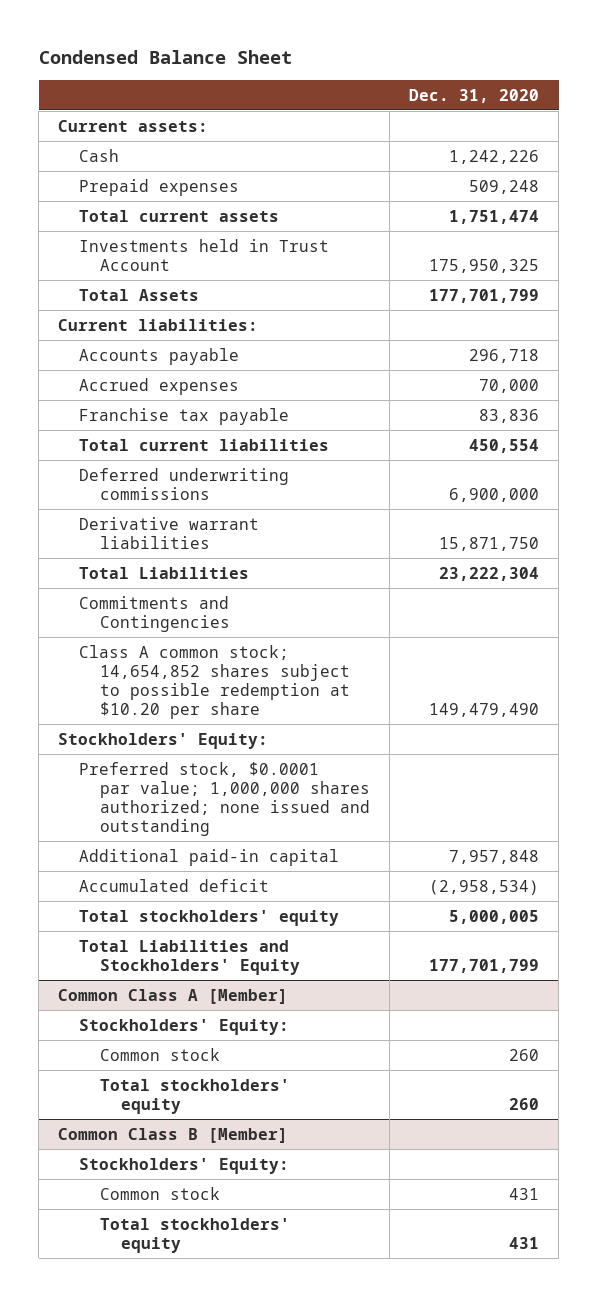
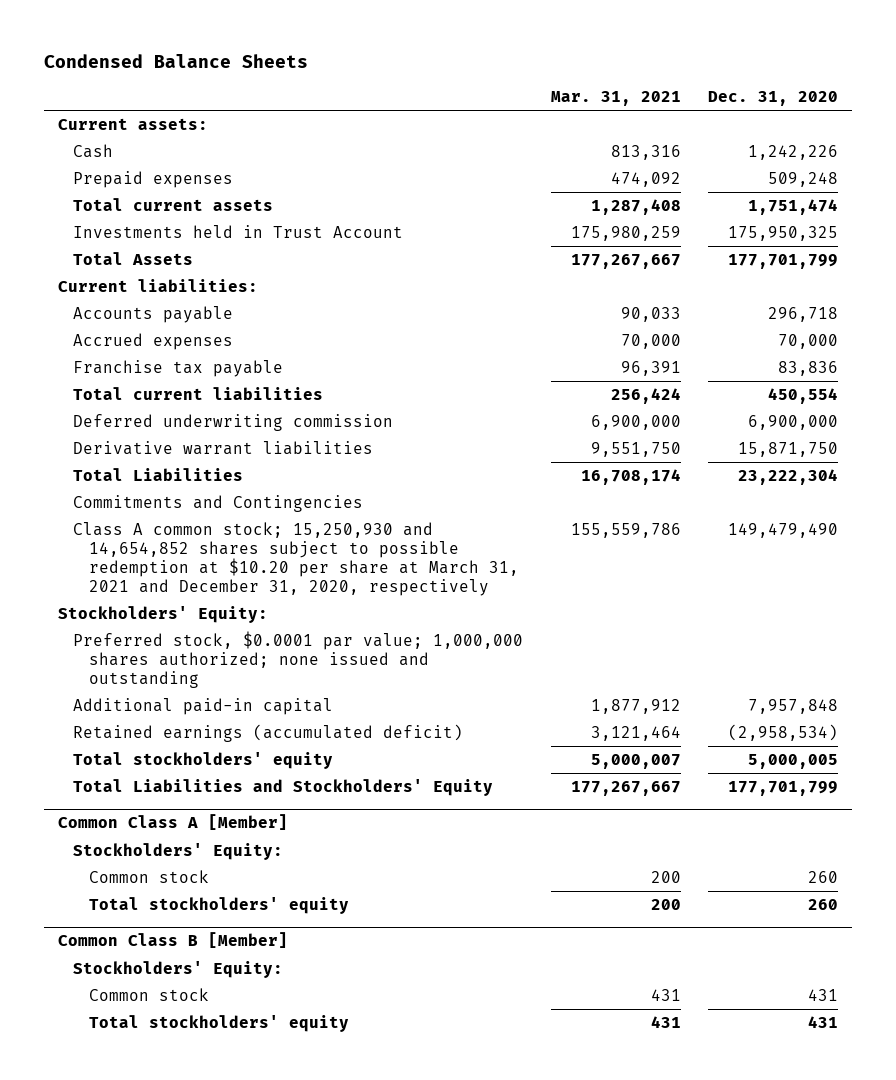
[38,49,292,64] Condensed Balance Sheet -> [43,53,308,68] Condensed Balance Sheets
none -> [550,91,681,107] Mar. 31, 2021
[79,467,290,500] Deferred underwriting commissions -> [73,413,394,431] Deferred underwriting commission
[79,644,351,720] Class A common stock; 14,654,852 shares subject to possible redemption at $10.20 per share -> [73,521,520,596] Class A common stock; 15,250,930 and 14,654,852 shares subject to possible redemption at $10.20 per share at March 31, 2021 and December 31, 2020, respectively
[79,878,270,892] Accumulated deficit -> [73,723,464,742] Retained earnings (accumulated deficit)

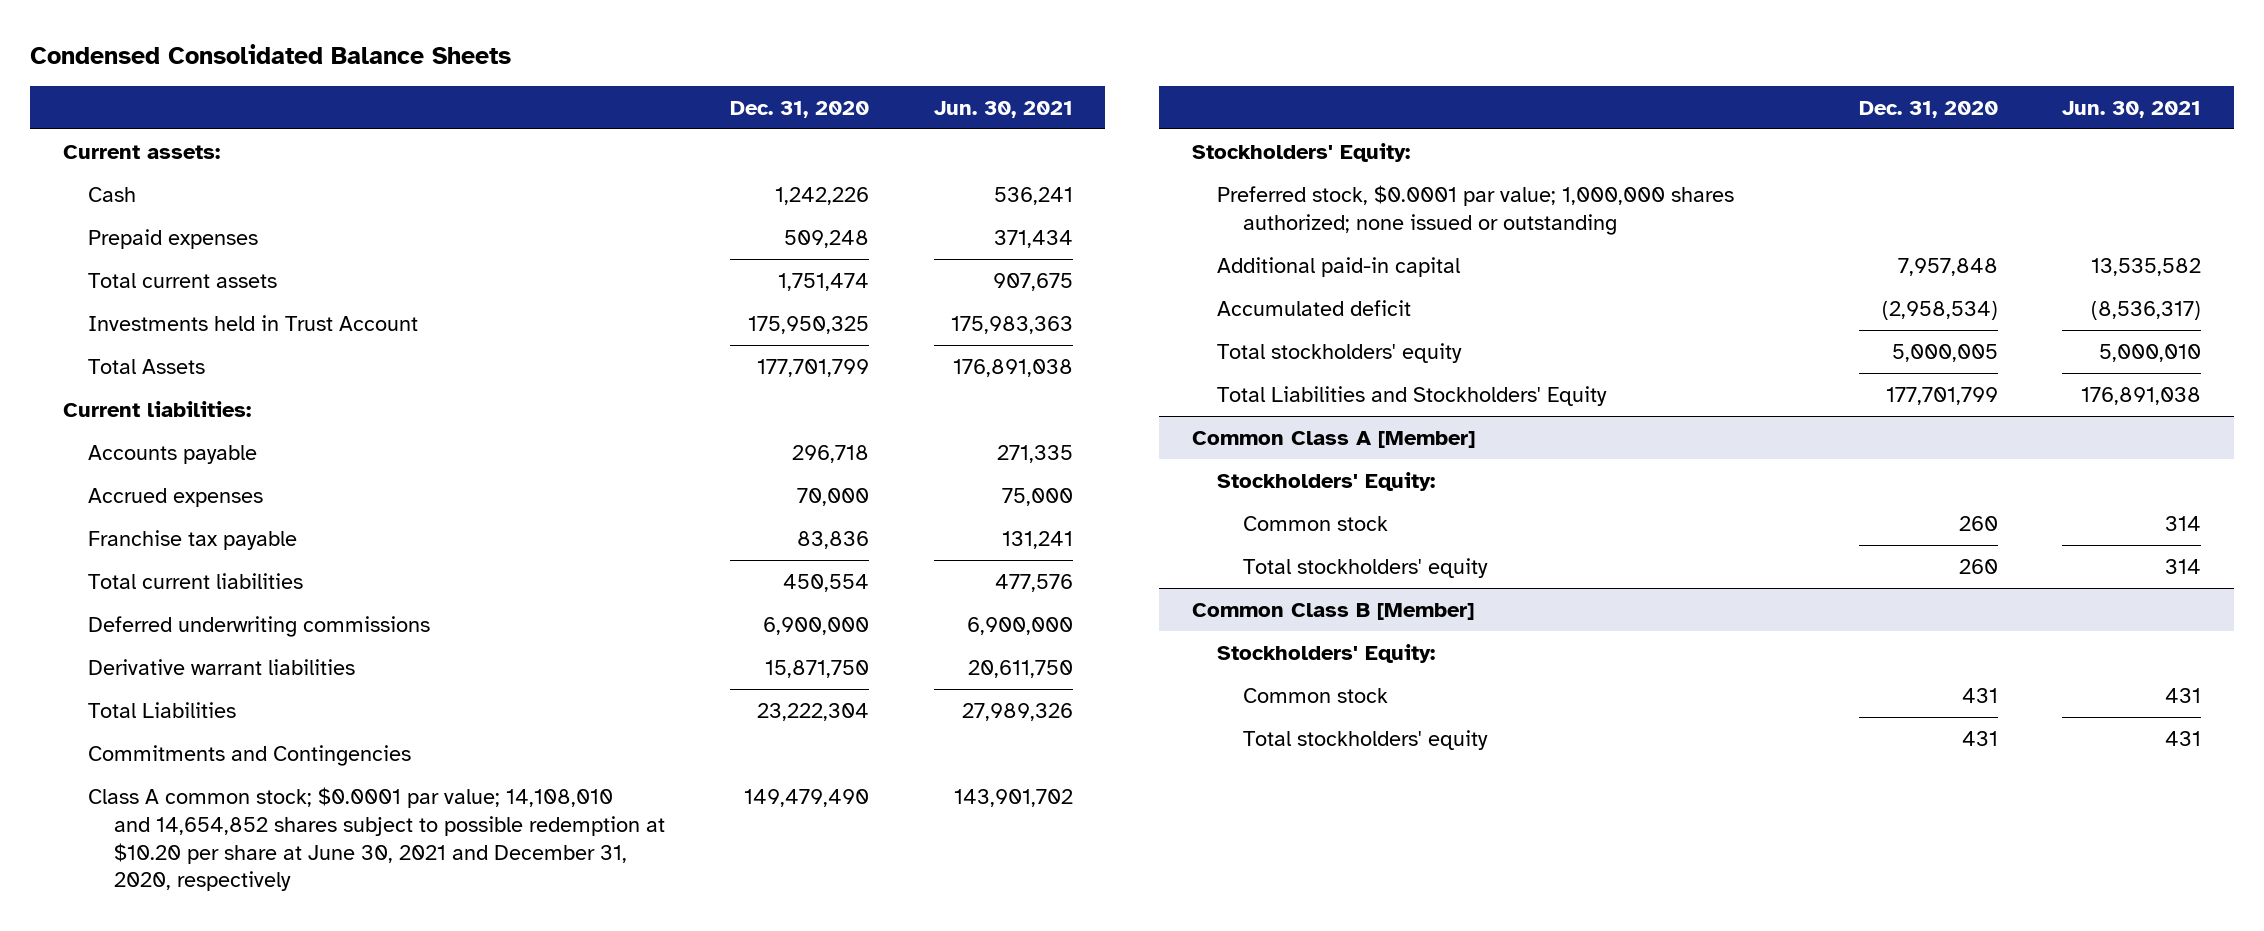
[43,53,308,68] Condensed Balance Sheets -> [30,44,512,65] Condensed Consolidated Balance Sheets
[550,91,681,107] Mar. 31, 2021 -> none
none -> [933,100,1073,118] Jun. 30, 2021
[73,413,394,431] Deferred underwriting commission -> [88,615,431,637] Deferred underwriting commissions
[73,521,520,596] Class A common stock; 15,250,930 and 14,654,852 shares subject to possible redemption at $10.20 per share at March 31, 2021 and December 31, 2020, respectively -> [88,786,666,892] Class A common stock; $0.0001 par value; 14,108,010 and 14,654,852 shares subject to possible redemption at $10.20 per share at June 30, 2021 and December 31, 2020, respectively
[73,630,524,688] Preferred stock, $0.0001 par value; 1,000,000 shares authorized; none issued and outstanding -> [1217,184,1735,235] Preferred stock, $0.0001 par value; 1,000,000 shares authorized; none issued or outstanding
[73,723,464,742] Retained earnings (accumulated deficit) -> [1217,299,1412,316] Accumulated deficit

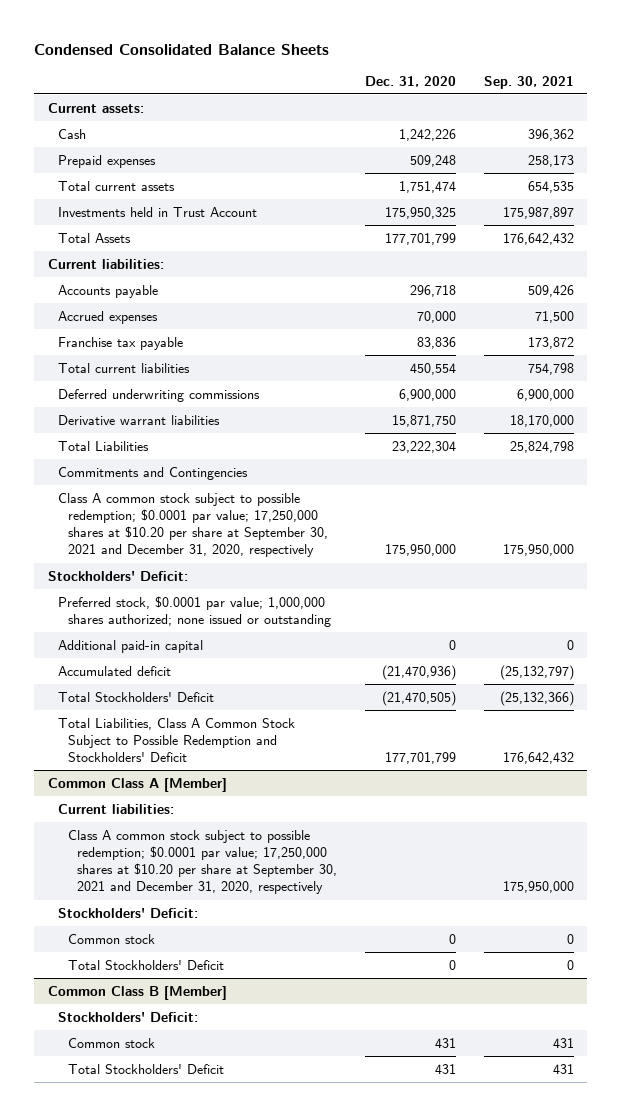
[933,100,1073,118] Jun. 30, 2021 -> none
none -> [483,75,574,89] Sep. 30, 2021
[88,786,666,892] Class A common stock; $0.0001 par value; 14,108,010 and 14,654,852 shares subject to possible redemption at $10.20 per share at June 30, 2021 and December 31, 2020, respectively -> [57,492,328,558] Class A common stock subject to possible redemption; $0.0001 par value; 17,250,000 shares at $10.20 per share at September 30, 2021 and December 31, 2020, respectively
[743,788,869,807] 149,479,490 -> [384,544,456,557] 175,950,000
[1191,142,1410,162] Stockholders' Equity: -> [47,570,188,581] Stockholders' Deficit:
[1897,257,1998,276] 7,957,848 -> [448,639,456,650] 0
[1881,300,1998,320] (2,958,534) -> [381,664,456,680] (21,470,936)
[1217,342,1463,363] Total stockholders' equity -> [57,691,214,702] Total Stockholders' Deficit
[1891,343,1998,362] 5,000,005 -> [381,690,456,706] (21,470,505)
[1217,385,1608,406] Total Liabilities and Stockholders' Equity -> [57,717,295,763] Total Liabilities, Class A Common Stock Subject to Possible Redemption and Stockholders' Deficit
none -> [57,803,174,814] Current liabilities:
none -> [67,829,338,895] Class A common stock subject to possible redemption; $0.0001 par value; 17,250,000 shares at $10.20 per share at September 30, 2021 and December 31, 2020, respectively
[1217,471,1436,491] Stockholders' Equity: -> [57,907,198,918] Stockholders' Deficit:
[1958,515,1998,531] 260 -> [448,933,456,944] 0
[1242,557,1488,578] Total stockholders' equity -> [67,959,224,970] Total Stockholders' Deficit
[1958,558,1998,574] 260 -> [448,959,456,970] 0
[1217,643,1436,663] Stockholders' Equity: -> [57,1011,198,1022] Stockholders' Deficit:
[1242,729,1488,750] Total stockholders' equity -> [67,1063,224,1074] Total Stockholders' Deficit

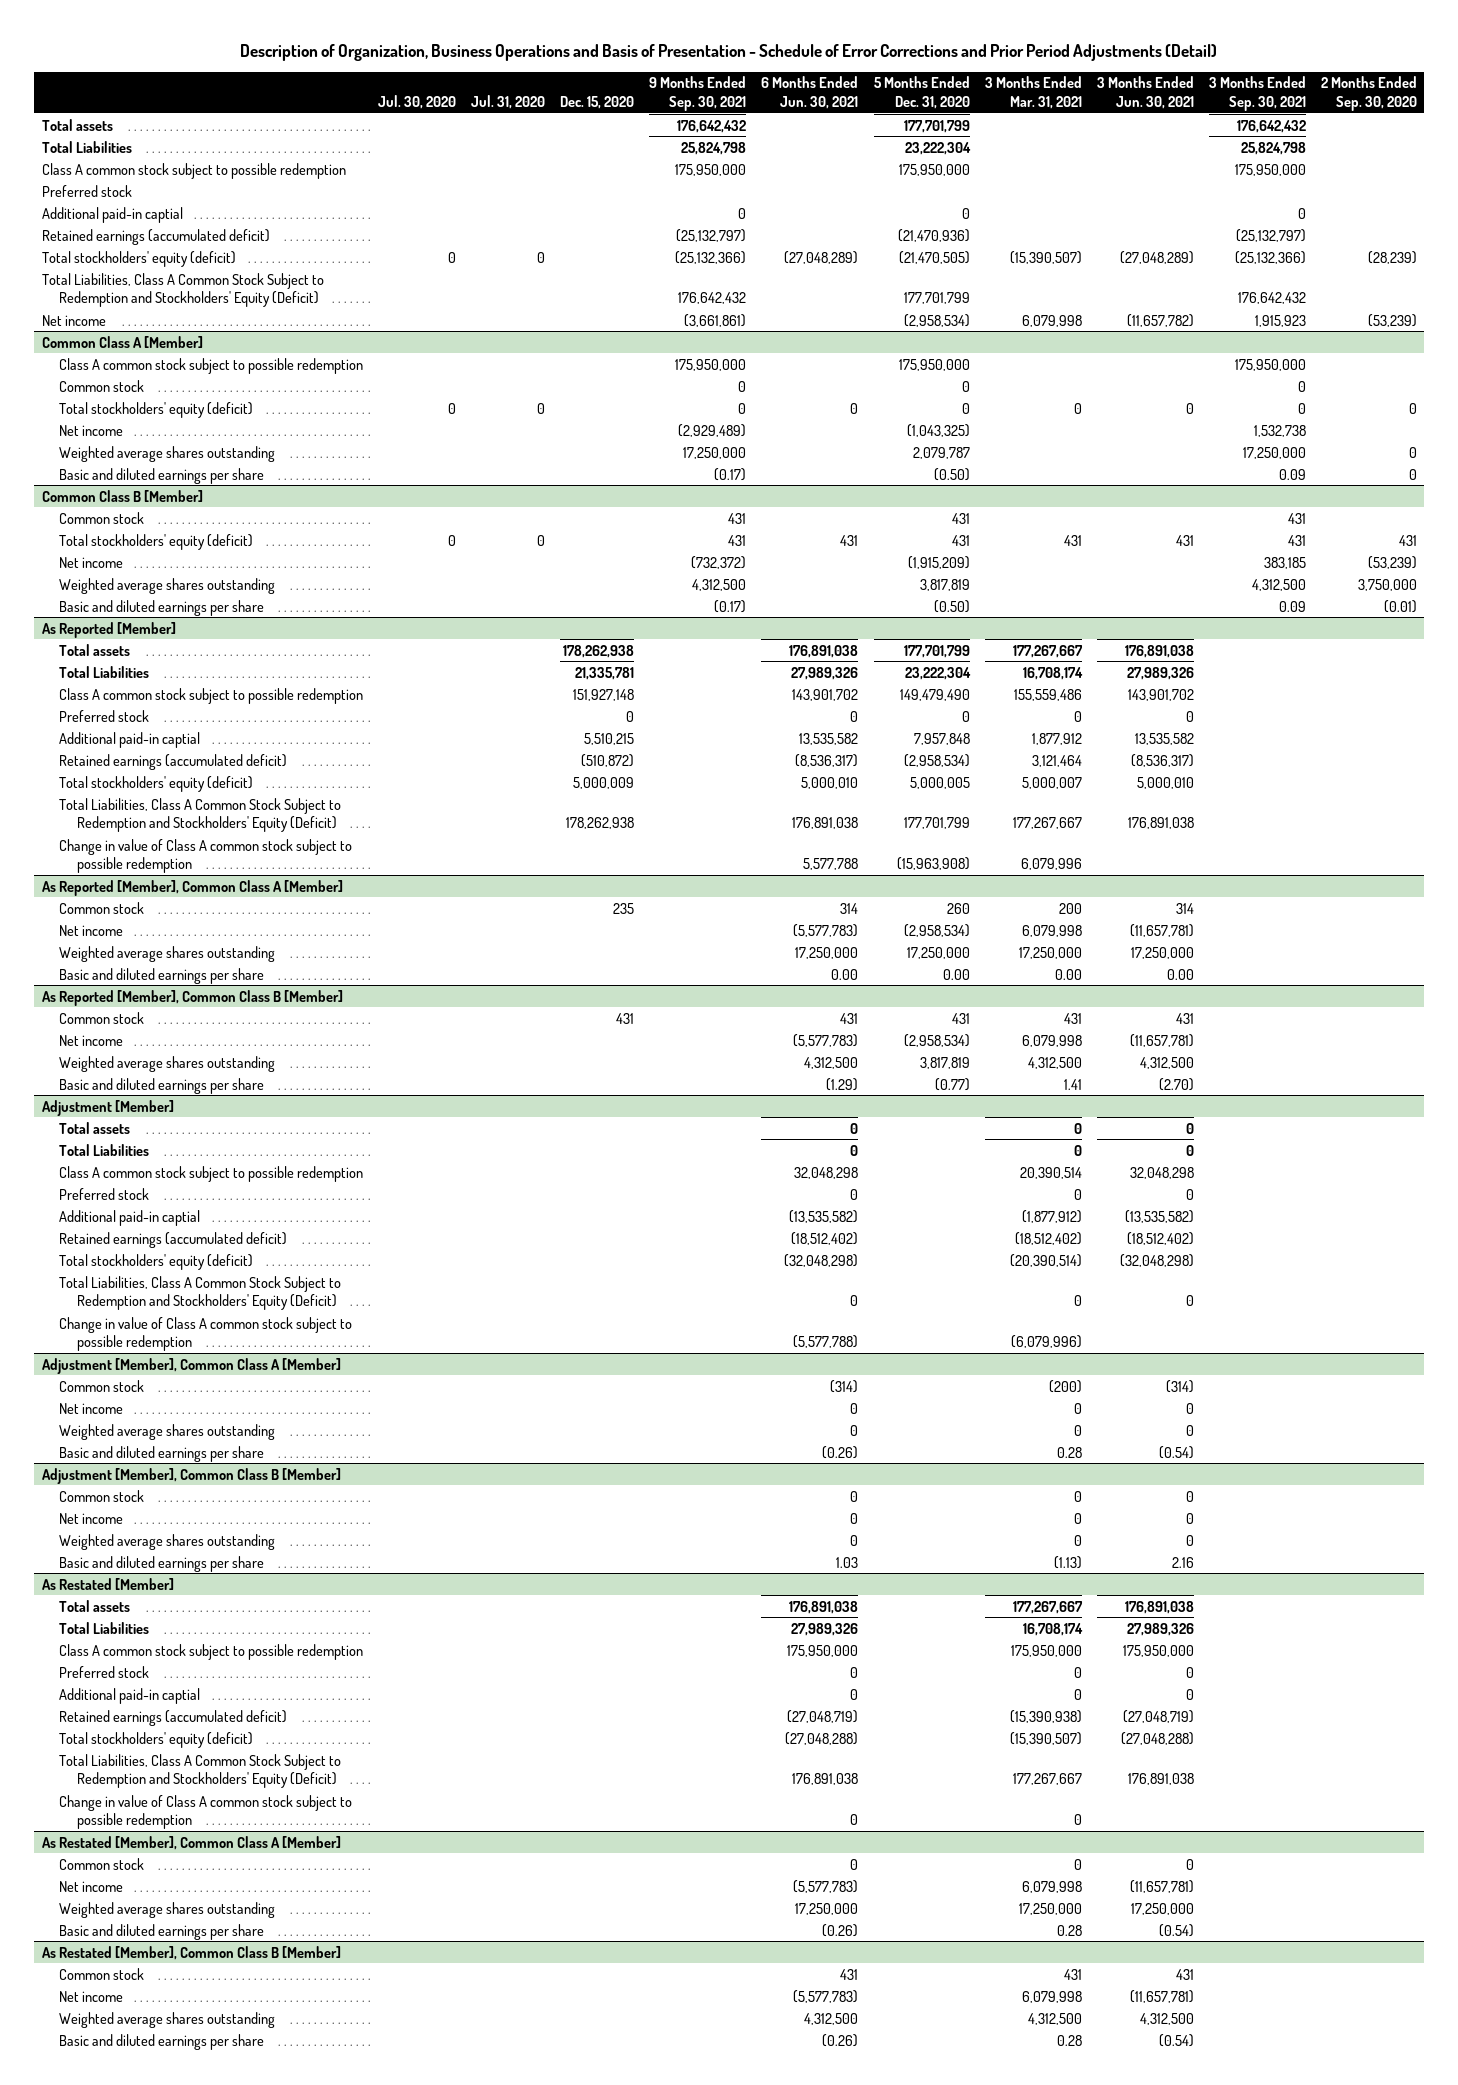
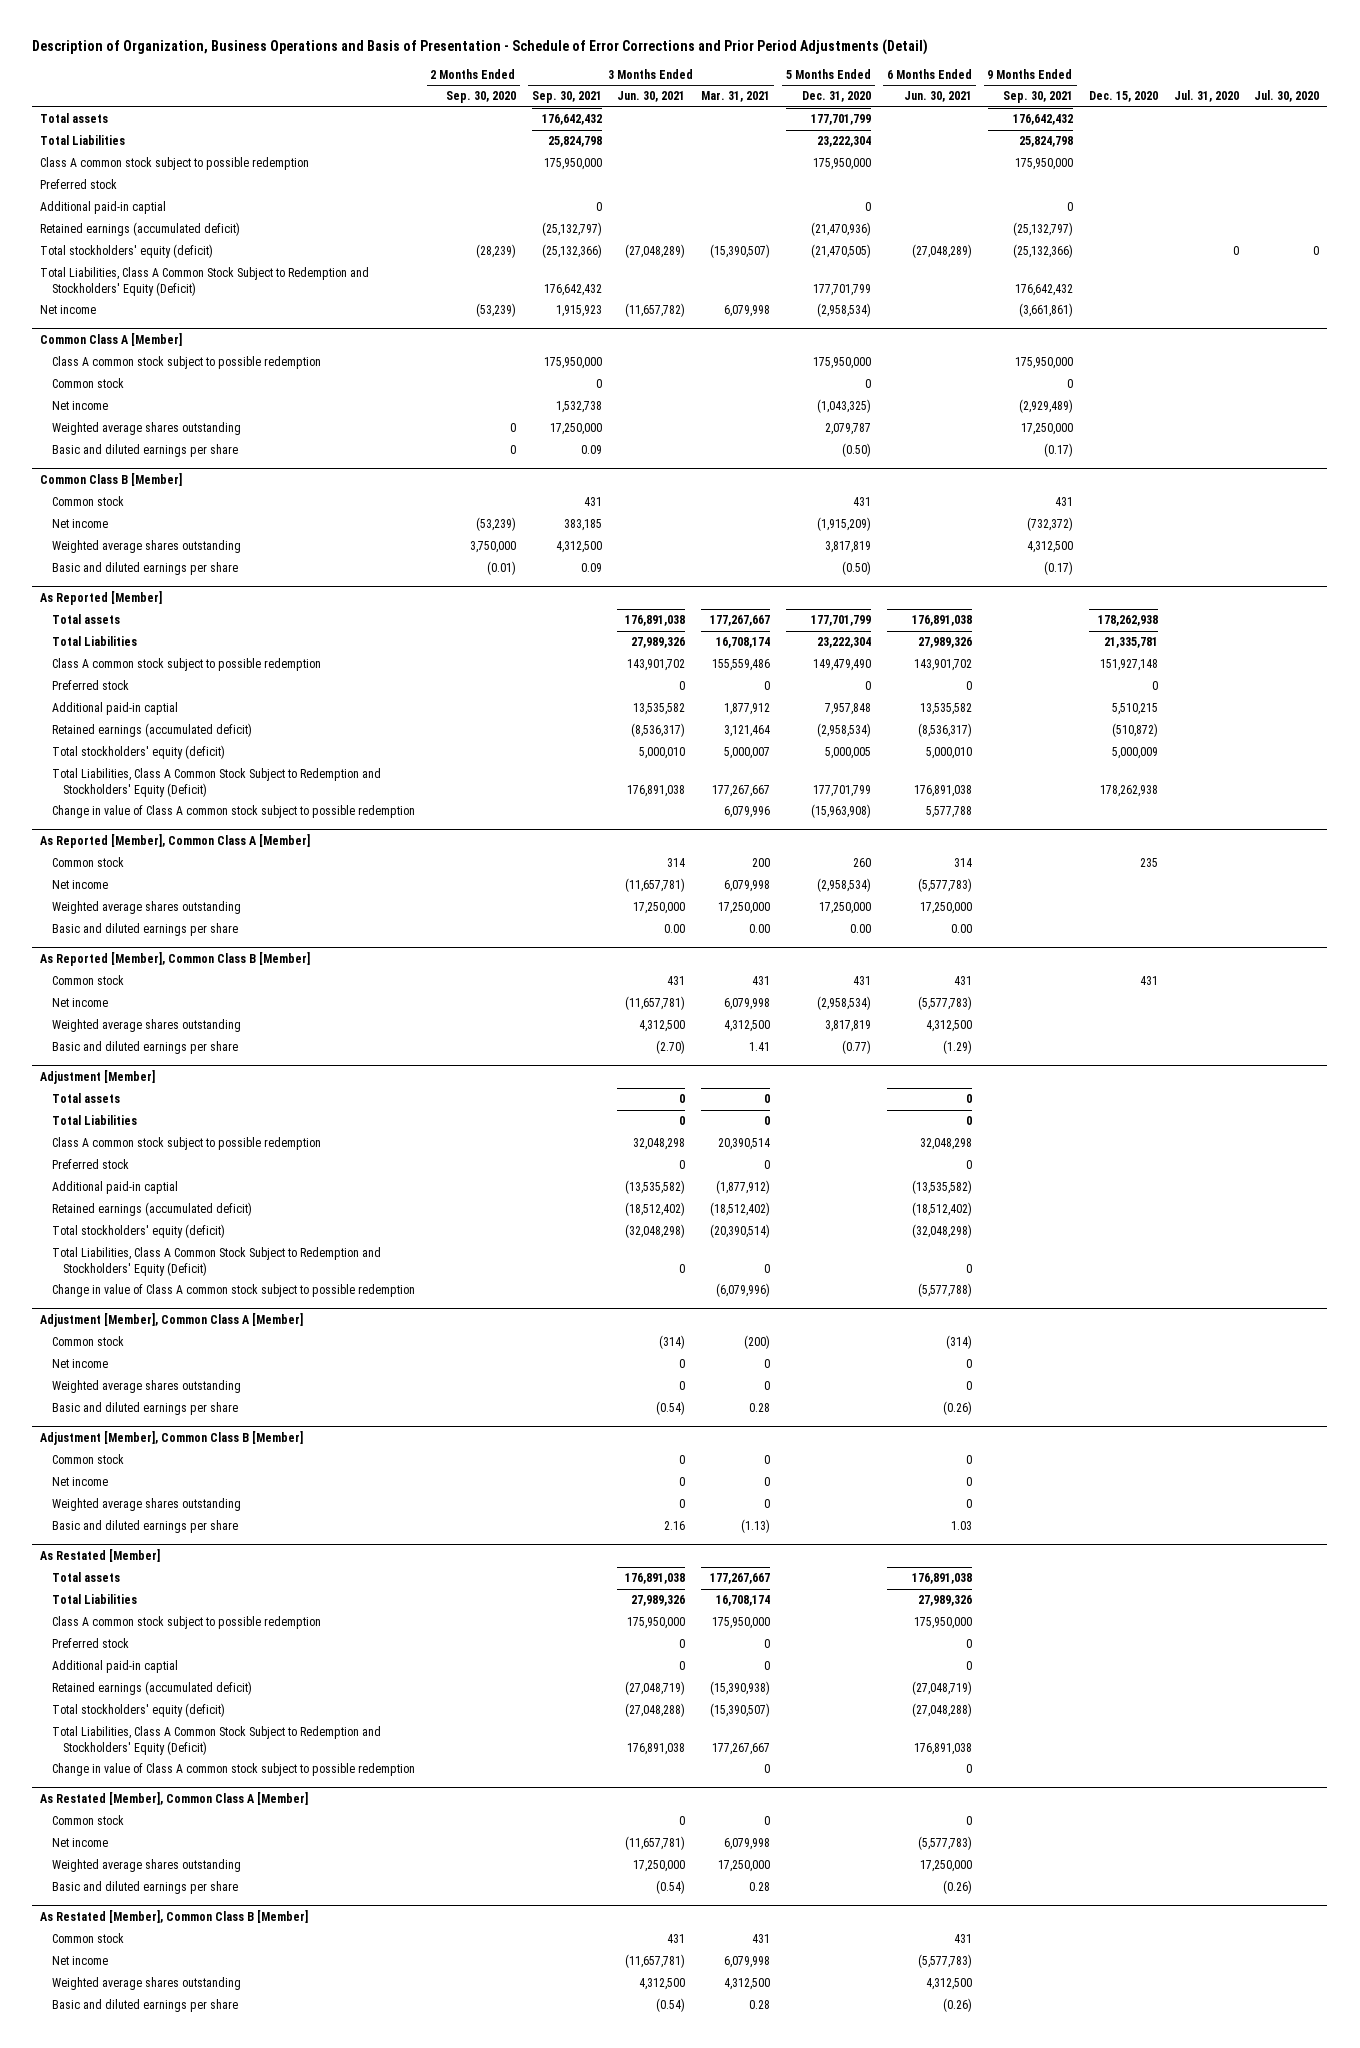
[59,401,254,418] Total stockholders' equity (deficit) -> none
[59,533,254,550] Total stockholders' equity (deficit) -> none

